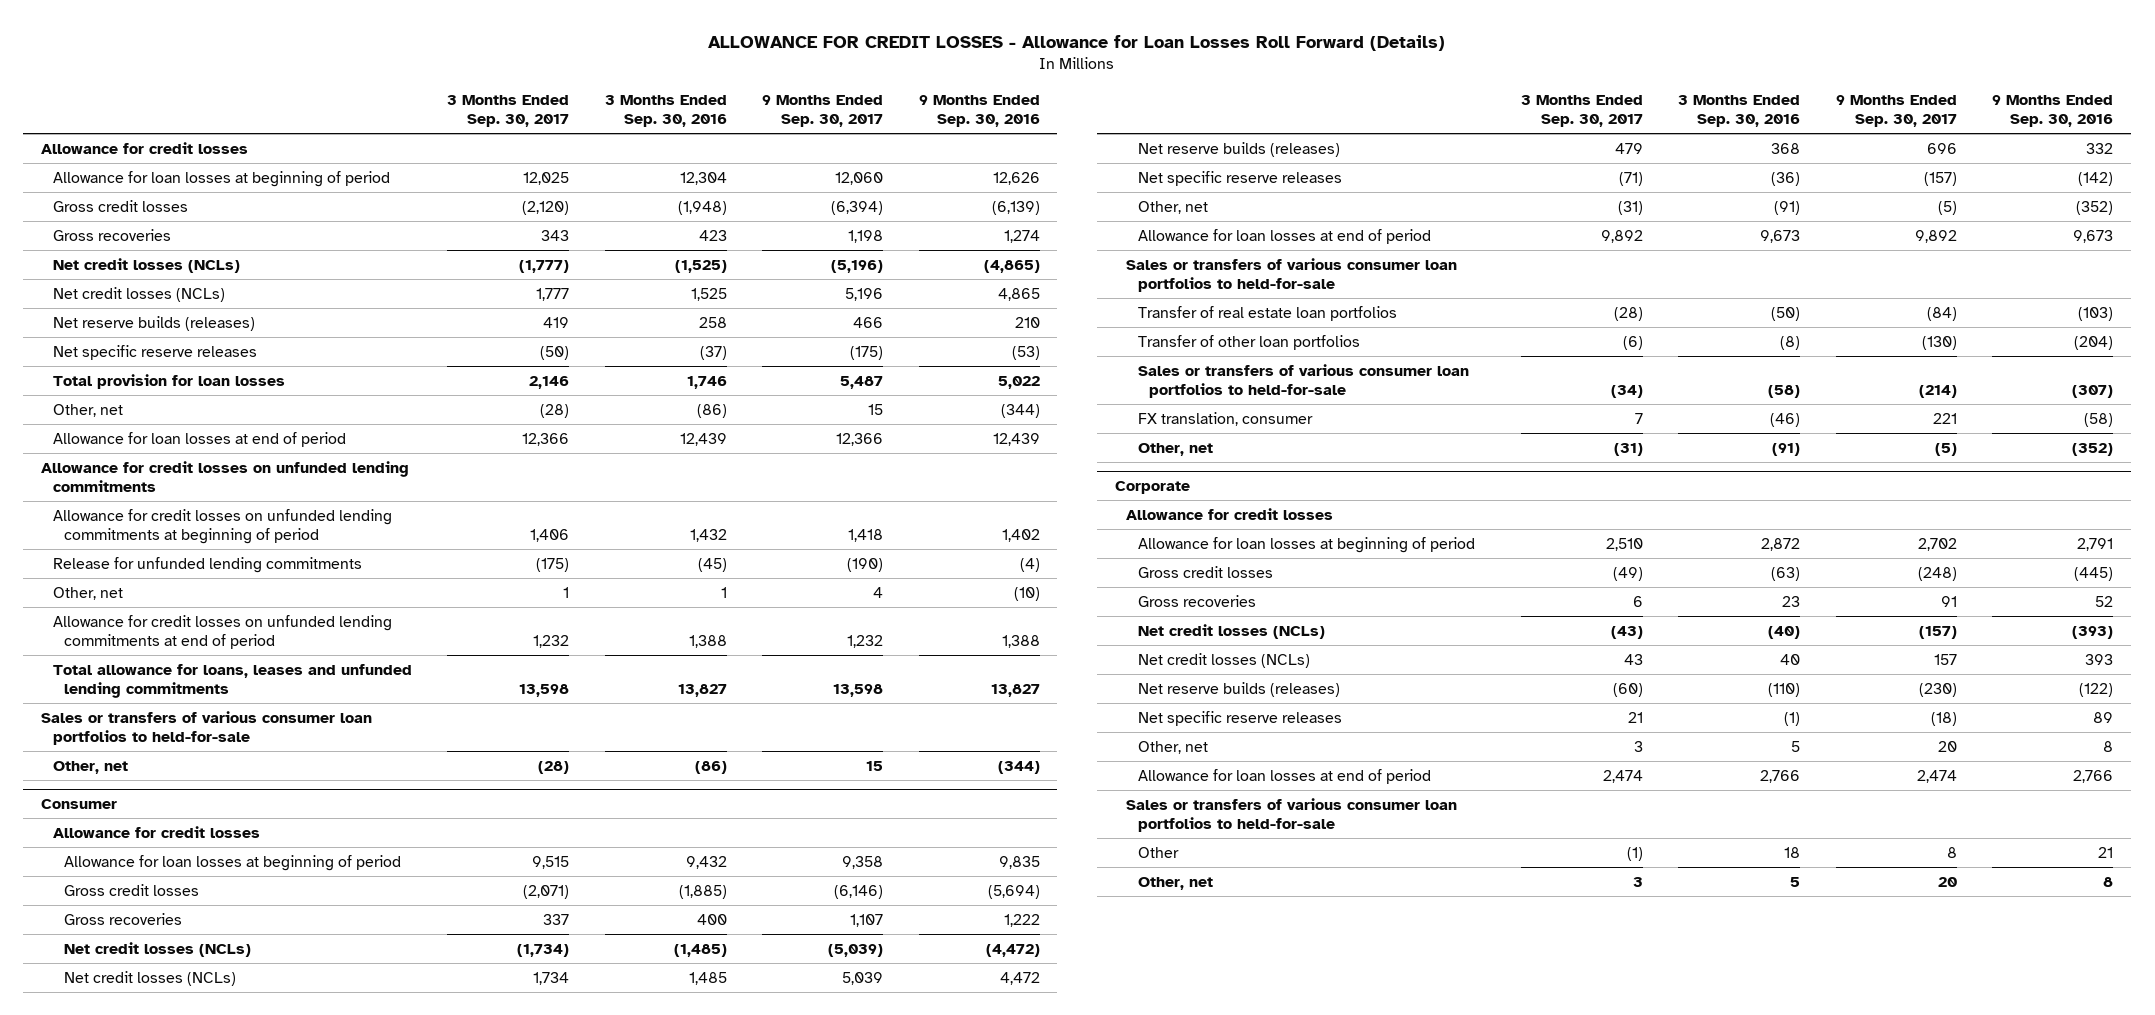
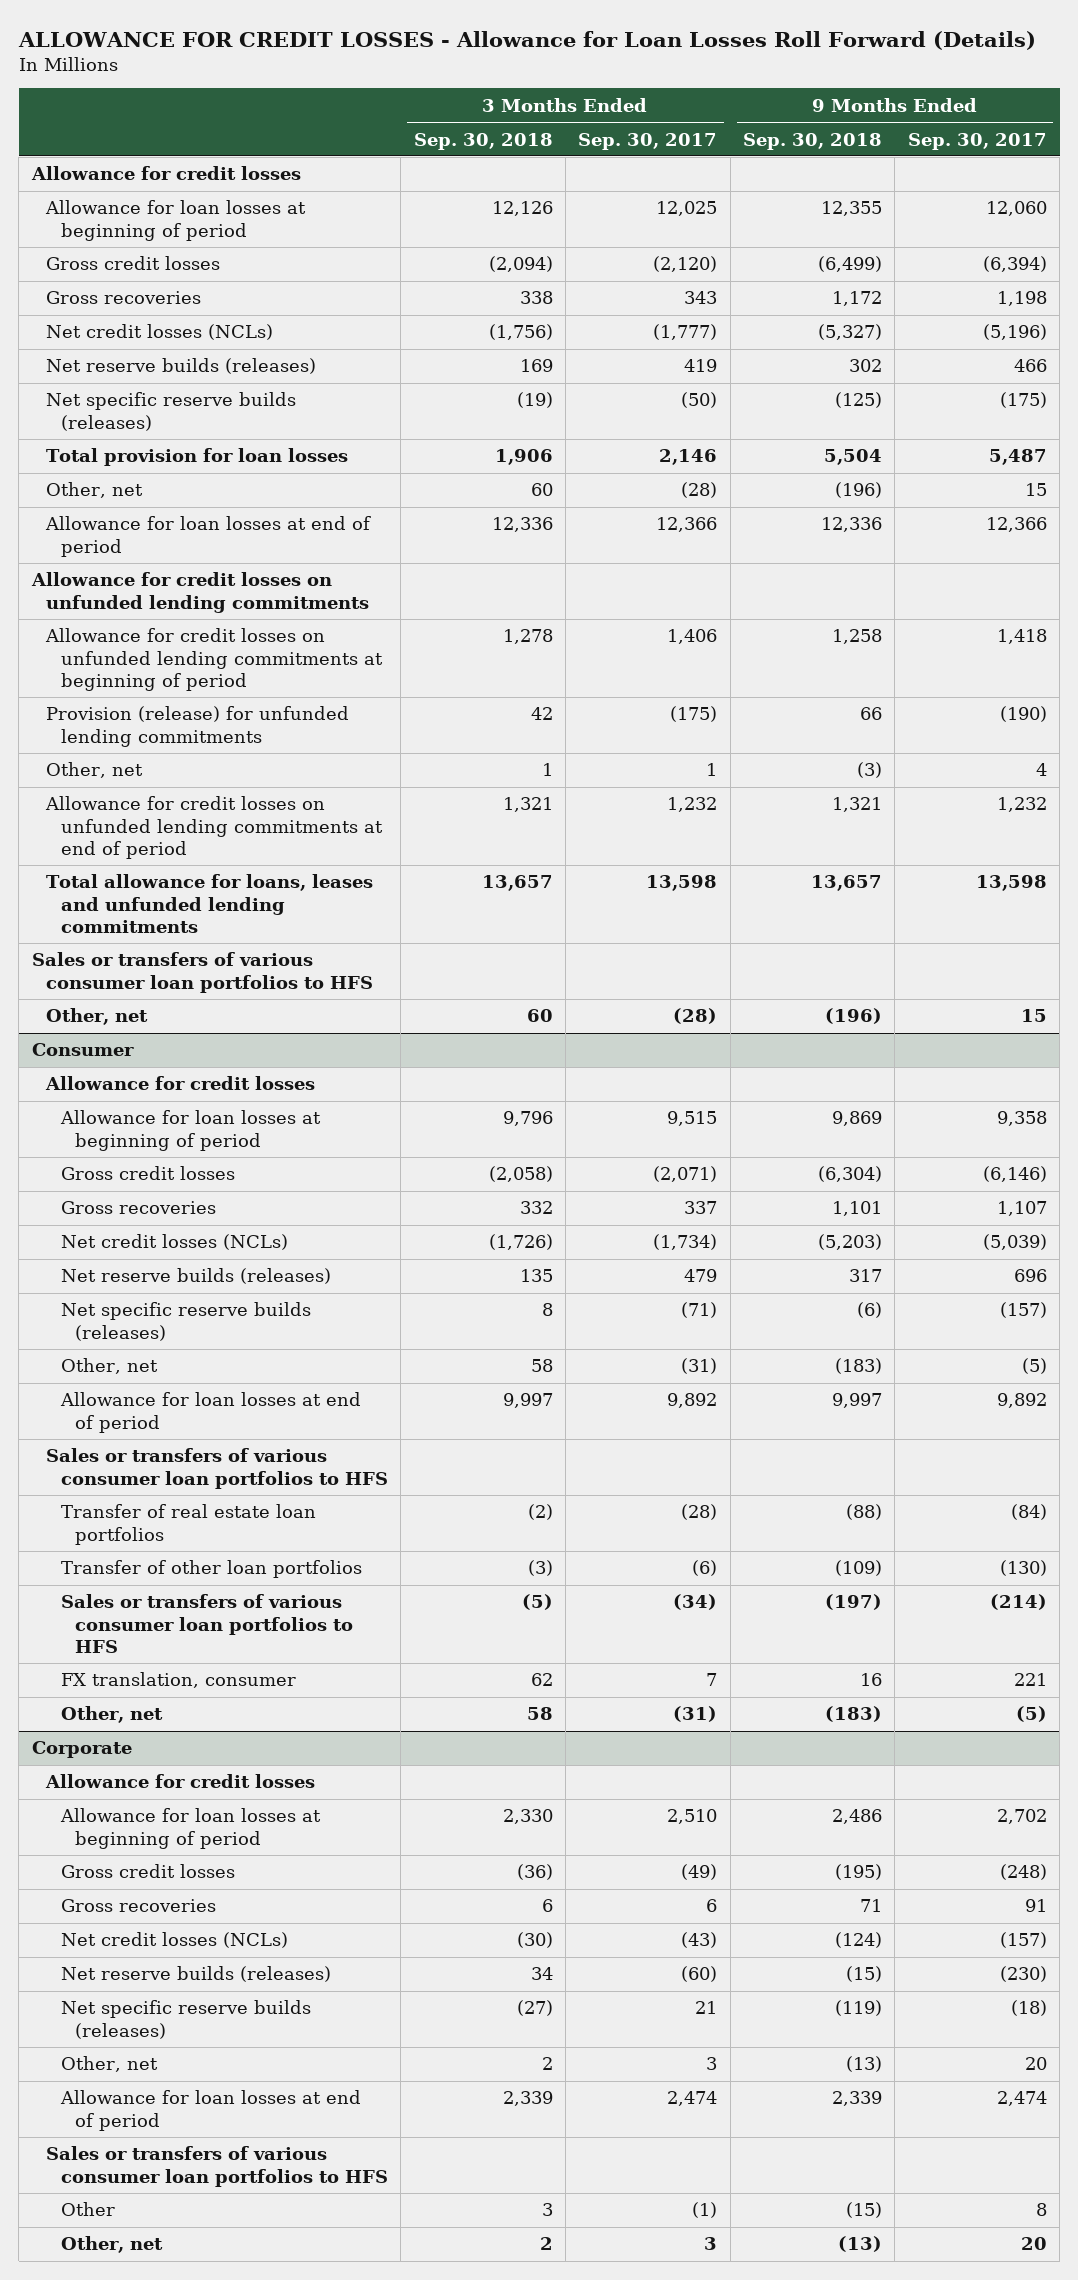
[604,95,727,128] 3 Months Ended Sep. 30, 2016 -> none
[918,95,1040,128] 9 Months Ended Sep. 30, 2016 -> none
none -> [413,132,553,150] Sep. 30, 2018
none -> [742,132,882,150] Sep. 30, 2018
[52,286,225,302] Net credit losses (NCLs) -> none
[52,344,257,360] Net specific reserve releases -> [46,392,297,431] Net specific reserve builds (releases)
[52,556,362,573] Release for unfunded lending commitments -> [46,706,350,747] Provision (release) for unfunded lending commitments
[41,710,373,745] Sales or transfers of various consumer loan portfolios to held-for-sale -> [31,952,374,993] Sales or transfers of various consumer loan portfolios to HFS
[64,970,237,986] Net credit losses (NCLs) -> none
[1137,170,1342,186] Net specific reserve releases -> [60,1302,311,1341] Net specific reserve builds (releases)
[1126,257,1458,292] Sales or transfers of various consumer loan portfolios to held-for-sale -> [46,1448,388,1489] Sales or transfers of various consumer loan portfolios to HFS
[1137,363,1469,398] Sales or transfers of various consumer loan portfolios to held-for-sale -> [60,1594,354,1654] Sales or transfers of various consumer loan portfolios to HFS
[1137,652,1310,668] Net credit losses (NCLs) -> none
[1137,710,1342,726] Net specific reserve releases -> [60,2000,311,2039] Net specific reserve builds (releases)
[1126,797,1458,832] Sales or transfers of various consumer loan portfolios to held-for-sale -> [46,2146,388,2187] Sales or transfers of various consumer loan portfolios to HFS

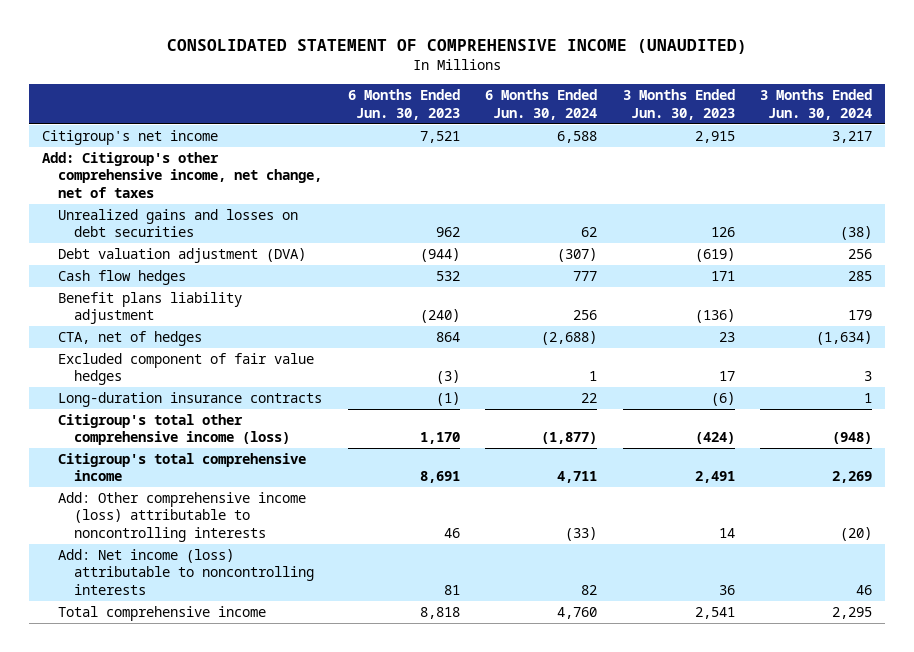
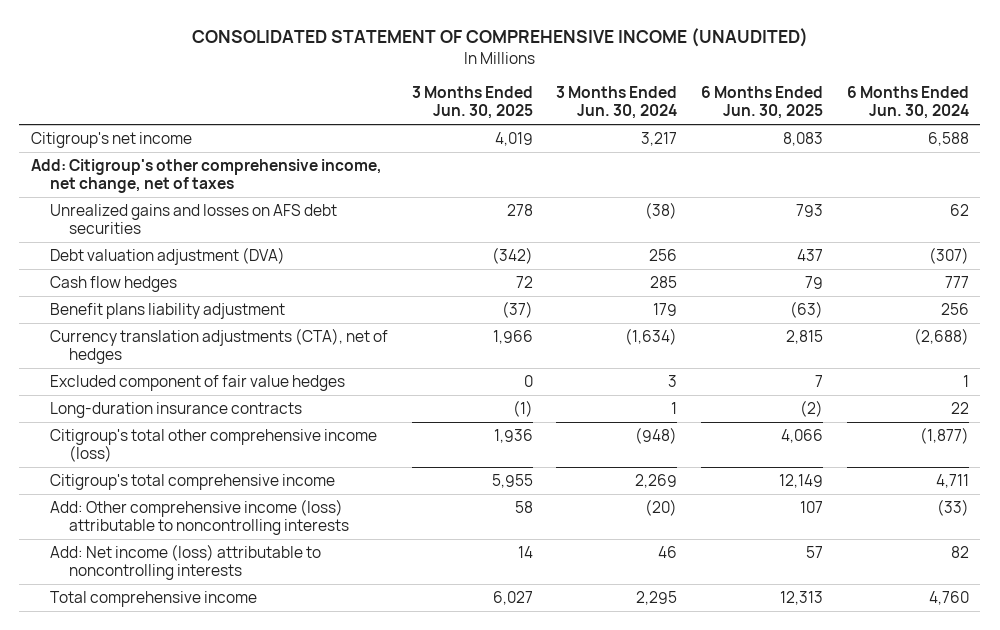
[347,89,460,120] 6 Months Ended Jun. 30, 2023 -> none
[622,89,735,120] 3 Months Ended Jun. 30, 2023 -> none
none -> [411,86,533,120] 3 Months Ended Jun. 30, 2025
none -> [701,86,824,120] 6 Months Ended Jun. 30, 2025
[58,209,299,238] Unrealized gains and losses on debt securities -> [50,204,338,235] Unrealized gains and losses on AFS debt securities
[58,331,203,347] CTA, net of hedges -> [50,328,389,365] Currency translation adjustments (CTA), net of hedges

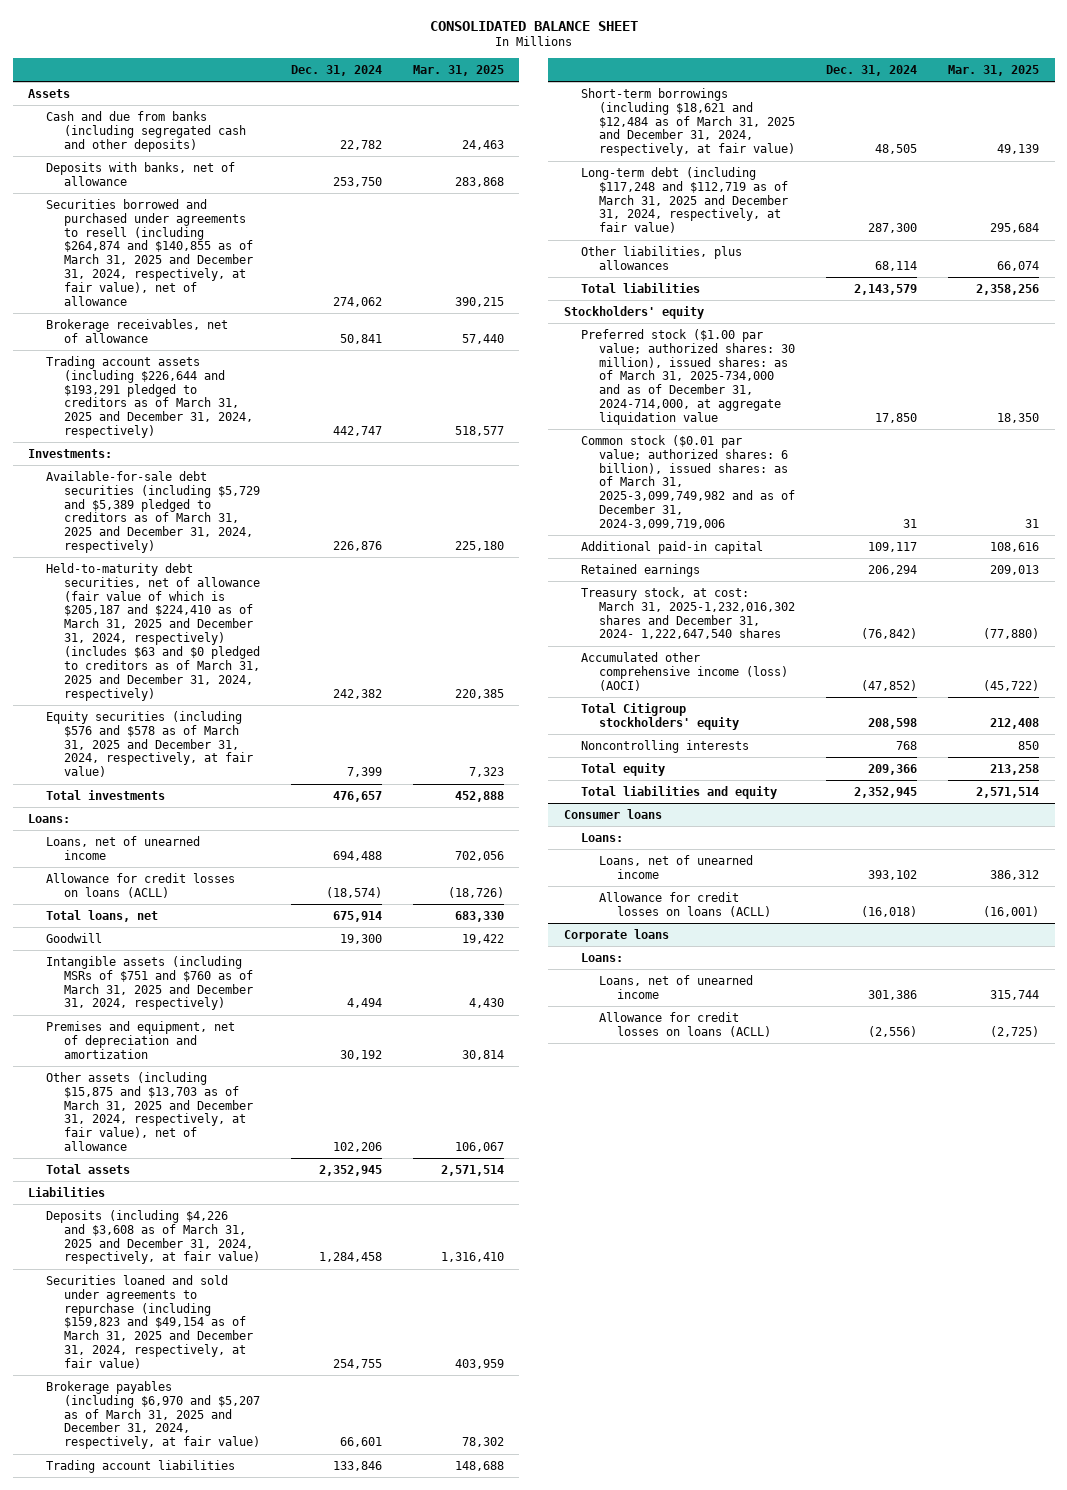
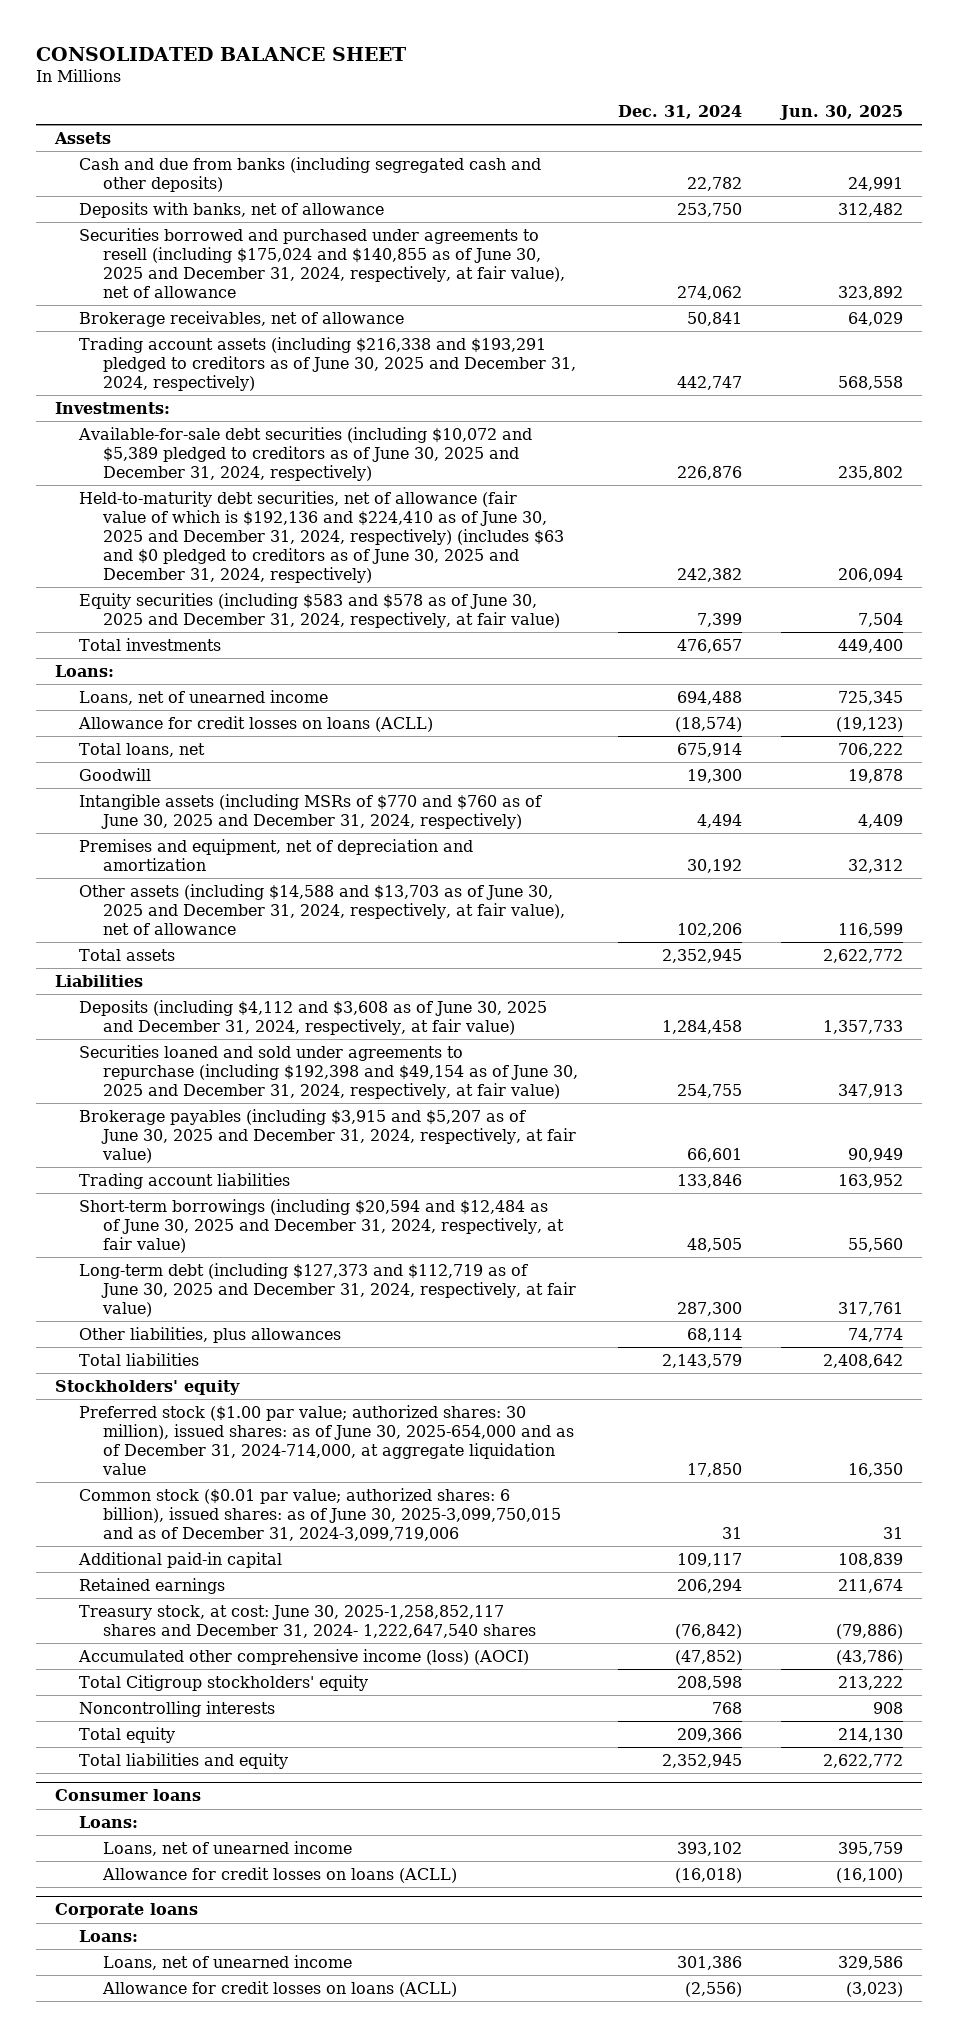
[412,64,504,76] Mar. 31, 2025 -> none
none -> [778,105,903,121] Jun. 30, 2025
[45,198,253,306] Securities borrowed and purchased under agreements to resell (including $264,874 and $140,855 as of March 31, 2025 and December 31, 2024, respectively, at fair value), net of allowance -> [79,228,566,298] Securities borrowed and purchased under agreements to resell (including $175,024 and $140,855 as of June 30, 2025 and December 31, 2024, respectively, at fair value), net of allowance
[45,355,253,439] Trading account assets (including $226,644 and $193,291 pledged to creditors as of March 31, 2025 and December 31, 2024, respectively) -> [79,337,577,391] Trading account assets (including $216,338 and $193,291 pledged to creditors as of June 30, 2025 and December 31, 2024, respectively)
[45,470,260,554] Available-for-sale debt securities (including $5,729 and $5,389 pledged to creditors as of March 31, 2025 and December 31, 2024, respectively) -> [78,427,533,481] Available-for-sale debt securities (including $10,072 and $5,389 pledged to creditors as of June 30, 2025 and December 31, 2024, respectively)
[45,562,260,701] Held-to-maturity debt securities, net of allowance (fair value of which is $205,187 and $224,410 as of March 31, 2025 and December 31, 2024, respectively) (includes $63 and $0 pledged to creditors as of March 31, 2025 and December 31, 2024, respectively) -> [79,491,565,583] Held-to-maturity debt securities, net of allowance (fair value of which is $192,136 and $224,410 as of June 30, 2025 and December 31, 2024, respectively) (includes $63 and $0 pledged to creditors as of June 30, 2025 and December 31, 2024, respectively)
[45,710,253,778] Equity securities (including $576 and $578 as of March 31, 2025 and December 31, 2024, respectively, at fair value) -> [79,593,561,628] Equity securities (including $583 and $578 as of June 30, 2025 and December 31, 2024, respectively, at fair value)
[45,955,253,1011] Intangible assets (including MSRs of $751 and $760 as of March 31, 2025 and December 31, 2024, respectively) -> [79,794,543,829] Intangible assets (including MSRs of $770 and $760 as of June 30, 2025 and December 31, 2024, respectively)
[45,1071,253,1152] Other assets (including $15,875 and $13,703 as of March 31, 2025 and December 31, 2024, respectively, at fair value), net of allowance -> [79,884,566,935] Other assets (including $14,588 and $13,703 as of June 30, 2025 and December 31, 2024, respectively, at fair value), net of allowance
[45,1209,260,1265] Deposits (including $4,226 and $3,608 as of March 31, 2025 and December 31, 2024, respectively, at fair value) -> [79,1000,548,1035] Deposits (including $4,112 and $3,608 as of June 30, 2025 and December 31, 2024, respectively, at fair value)
[45,1274,253,1370] Securities loaned and sold under agreements to repurchase (including $159,823 and $49,154 as of March 31, 2025 and December 31, 2024, respectively, at fair value) -> [79,1045,579,1099] Securities loaned and sold under agreements to repurchase (including $192,398 and $49,154 as of June 30, 2025 and December 31, 2024, respectively, at fair value)
[45,1380,260,1450] Brokerage payables (including $6,970 and $5,207 as of March 31, 2025 and December 31, 2024, respectively, at fair value) -> [79,1109,577,1163] Brokerage payables (including $3,915 and $5,207 as of June 30, 2025 and December 31, 2024, respectively, at fair value)
[581,87,796,157] Short-term borrowings (including $18,621 and $12,484 as of March 31, 2025 and December 31, 2024, respectively, at fair value) -> [79,1199,565,1253] Short-term borrowings (including $20,594 and $12,484 as of June 30, 2025 and December 31, 2024, respectively, at fair value)
[581,166,789,234] Long-term debt (including $117,248 and $112,719 as of March 31, 2025 and December 31, 2024, respectively, at fair value) -> [79,1263,577,1317] Long-term debt (including $127,373 and $112,719 as of June 30, 2025 and December 31, 2024, respectively, at fair value)
[581,328,796,426] Preferred stock ($1.00 par value; authorized shares: 30 million), issued shares: as of March 31, 2025-734,000 and as of December 31, 2024-714,000, at aggregate liquidation value -> [79,1405,575,1475] Preferred stock ($1.00 par value; authorized shares: 30 million), issued shares: as of June 30, 2025-654,000 and as of December 31, 2024-714,000, at aggregate liquidation value
[581,434,796,530] Common stock ($0.01 par value; authorized shares: 6 billion), issued shares: as of March 31, 2025-3,099,749,982 and as of December 31, 2024-3,099,719,006 -> [79,1488,562,1541] Common stock ($0.01 par value; authorized shares: 6 billion), issued shares: as of June 30, 2025-3,099,750,015 and as of December 31, 2024-3,099,719,006
[581,586,796,640] Treasury stock, at cost: March 31, 2025-1,232,016,302 shares and December 31, 2024- 1,222,647,540 shares -> [79,1605,537,1638] Treasury stock, at cost: June 30, 2025-1,258,852,117 shares and December 31, 2024- 1,222,647,540 shares

